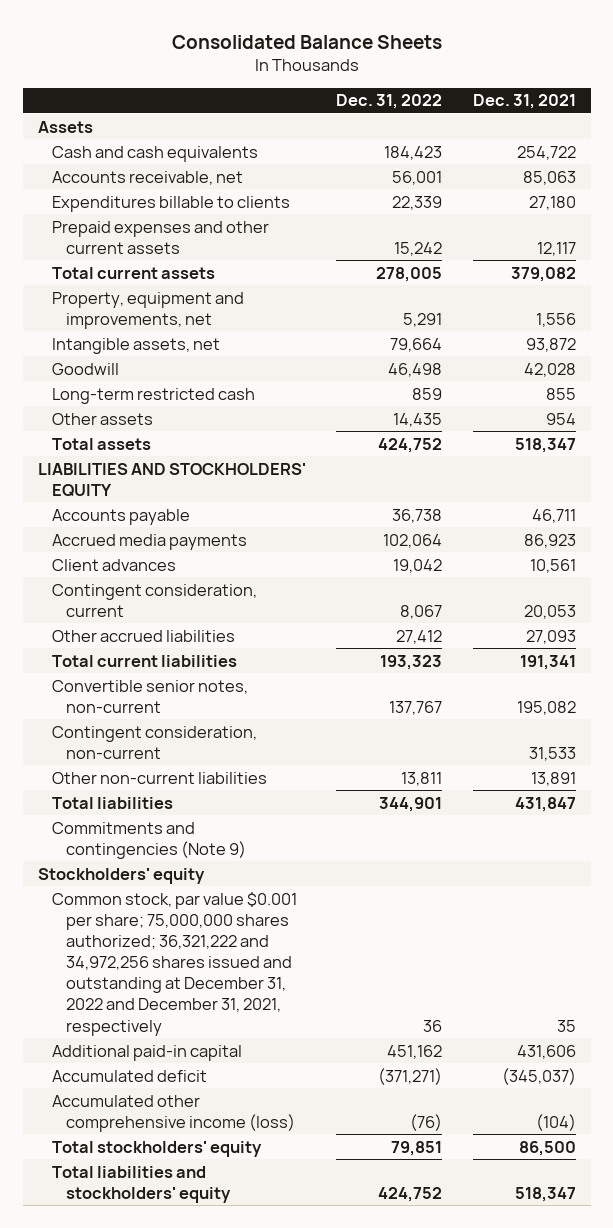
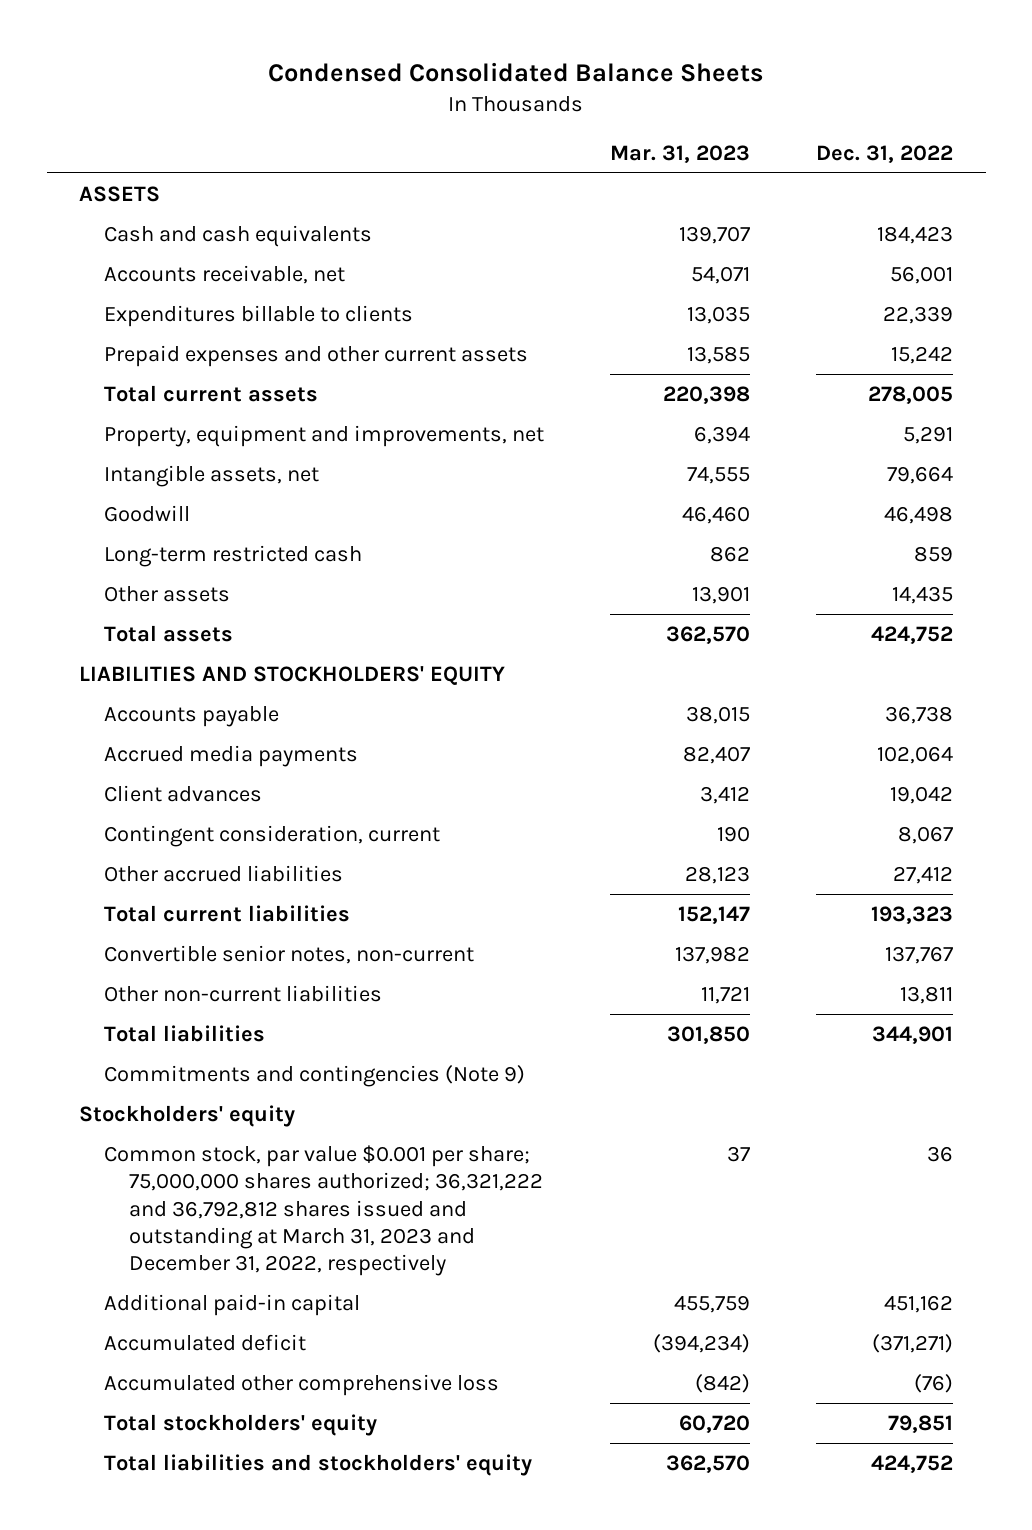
[171,34,442,49] Consolidated Balance Sheets -> [268,62,764,83] Condensed Consolidated Balance Sheets
[472,94,576,110] Dec. 31, 2021 -> none
none -> [610,145,751,164] Mar. 31, 2023
[37,120,93,133] Assets -> [79,185,161,202] ASSETS
[51,725,257,759] Contingent consideration, non-current -> none
[51,891,297,1036] Common stock, par value $0.001 per share; 75,000,000 shares authorized; 36,321,222 and 34,972,256 shares issued and outstanding at December 31, 2022 and December 31, 2021, respectively -> [104,1144,544,1277] Common stock, par value $0.001 per share; 75,000,000 shares authorized; 36,321,222 and 36,792,812 shares issued and outstanding at March 31, 2023 and December 31, 2022, respectively
[51,1094,295,1132] Accumulated other comprehensive income (loss) -> [104,1373,500,1396] Accumulated other comprehensive loss

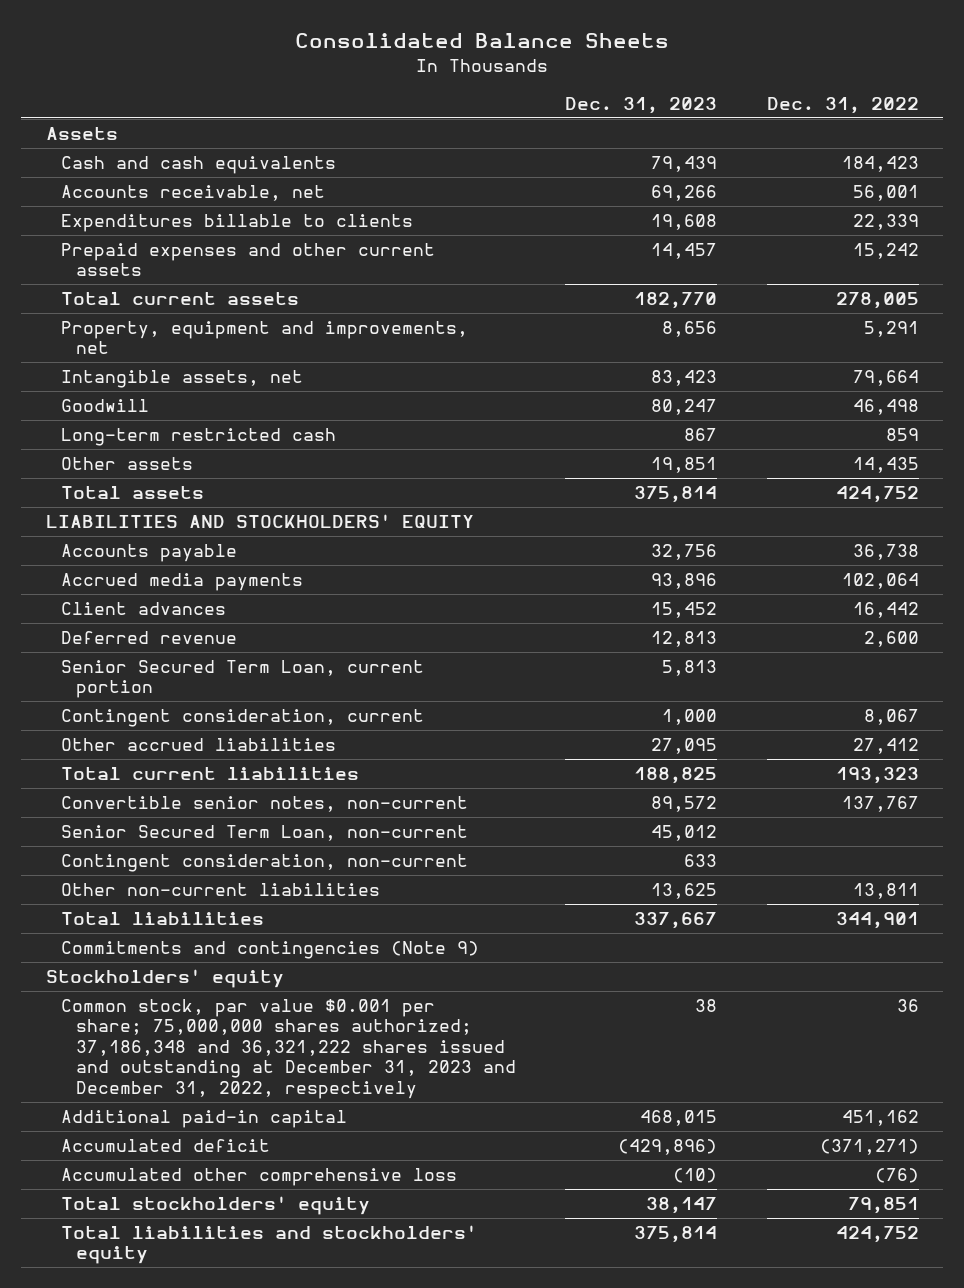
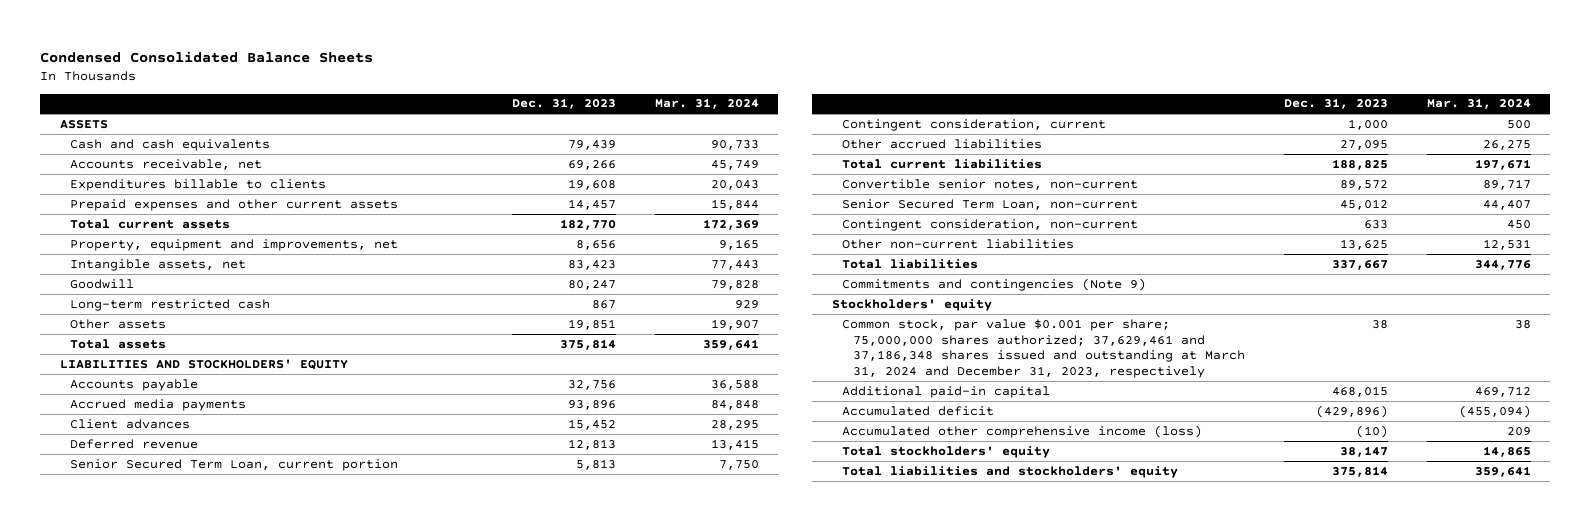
[295,33,670,49] Consolidated Balance Sheets -> [40,50,374,63] Condensed Consolidated Balance Sheets
[766,97,919,115] Dec. 31, 2022 -> none
none -> [654,98,759,110] Mar. 31, 2024
[45,126,118,140] Assets -> [59,119,108,129] ASSETS
[60,998,517,1099] Common stock, par value $0.001 per share; 75,000,000 shares authorized; 37,186,348 and 36,321,222 shares issued and outstanding at December 31, 2023 and December 31, 2022, respectively -> [842,318,1245,378] Common stock, par value $0.001 per share; 75,000,000 shares authorized; 37,629,461 and 37,186,348 shares issued and outstanding at March 31, 2024 and December 31, 2023, respectively
[60,1167,457,1186] Accumulated other comprehensive loss -> [842,424,1203,438] Accumulated other comprehensive income (loss)

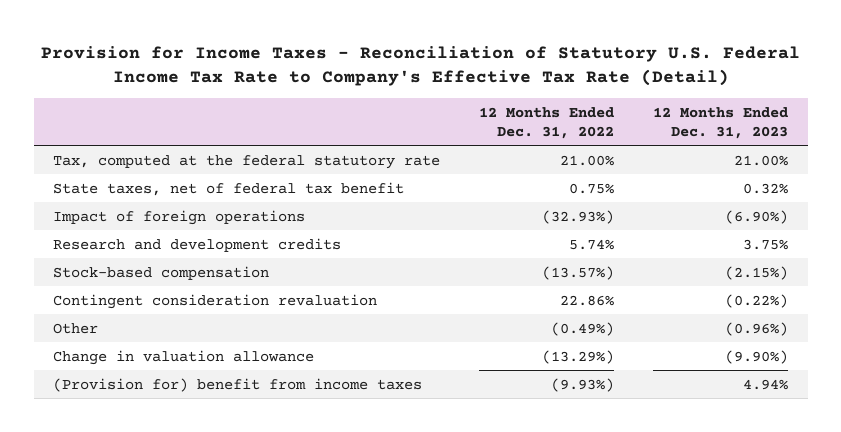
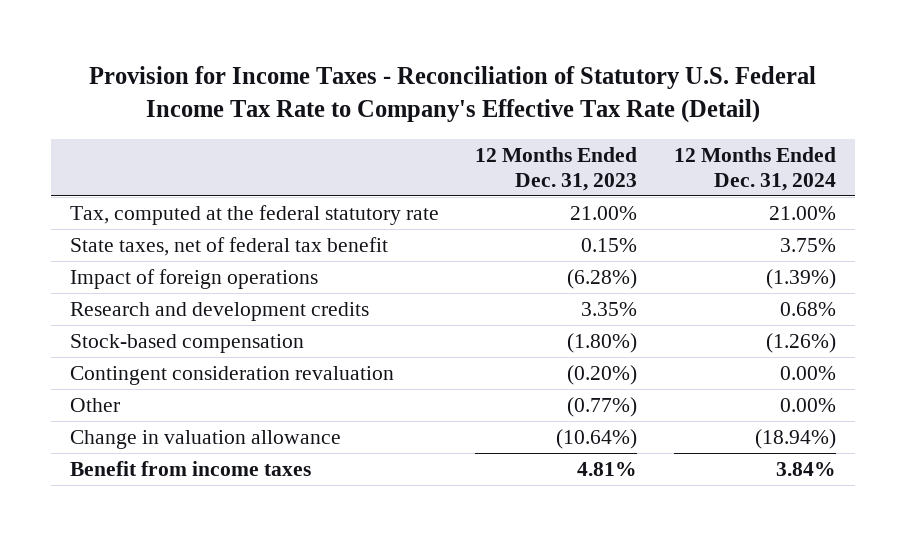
[479,106,615,139] 12 Months Ended Dec. 31, 2022 -> none
none -> [674,146,837,191] 12 Months Ended Dec. 31, 2024
[743,182,789,194] 0.32% -> [581,237,638,252] 0.15%
[725,209,789,224] (6.90%) -> [567,268,638,289] (6.28%)
[743,238,789,250] 3.75% -> [581,301,638,316] 3.35%
[725,265,789,280] (2.15%) -> [567,332,638,353] (1.80%)
[725,293,789,308] (0.22%) -> [567,364,638,385] (0.20%)
[725,321,789,336] (0.96%) -> [567,396,638,417] (0.77%)
[725,349,789,364] (9.90%) -> [556,428,638,449] (10.64%)
[53,377,423,392] (Provision for) benefit from income taxes -> [69,460,311,476] Benefit from income taxes
[743,378,789,390] 4.94% -> [577,461,638,476] 4.81%

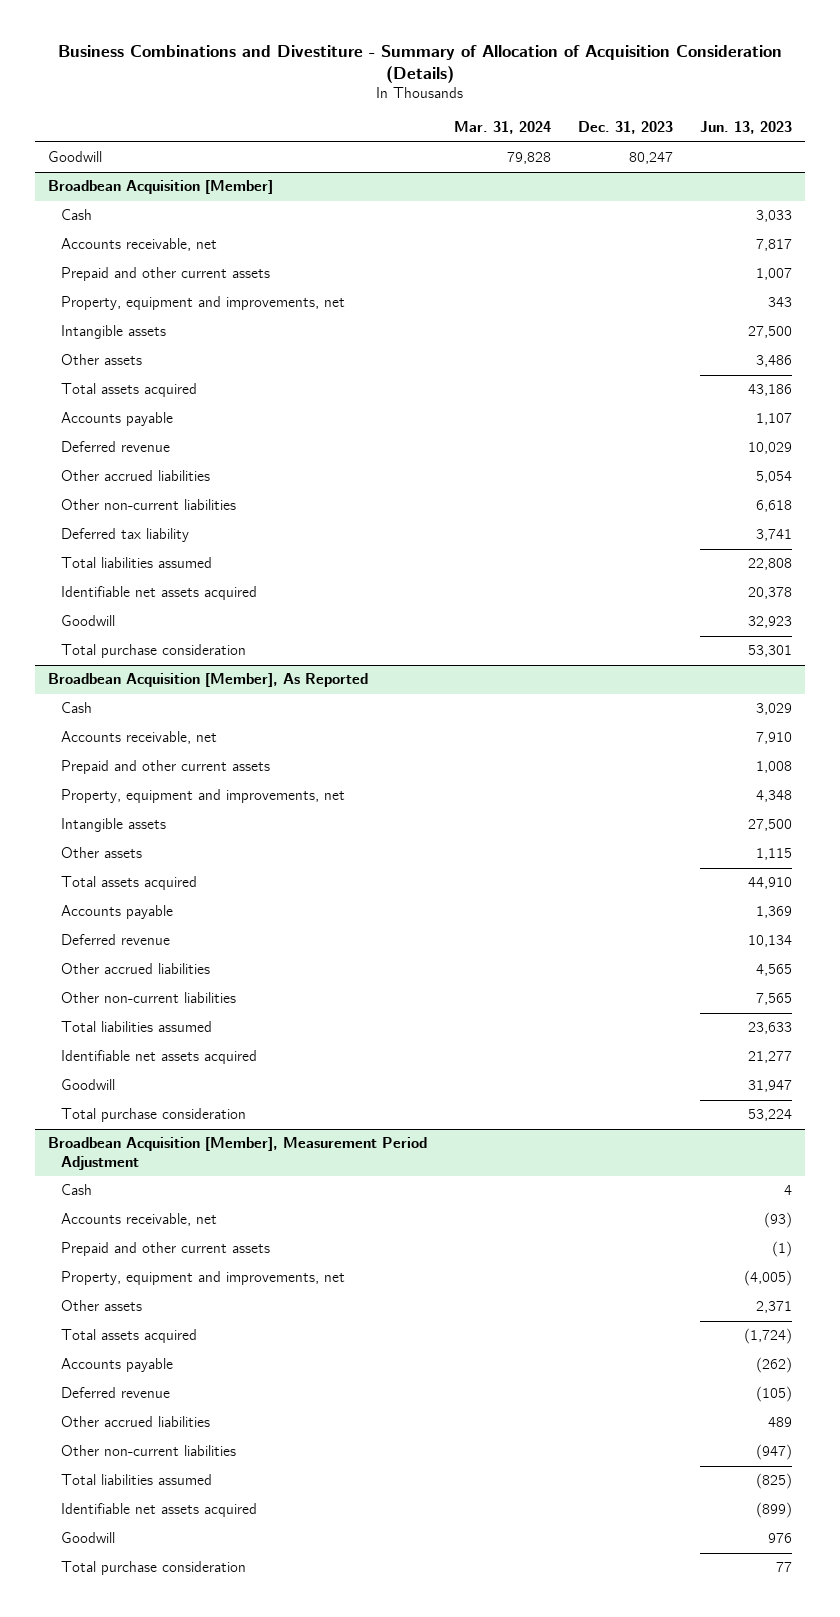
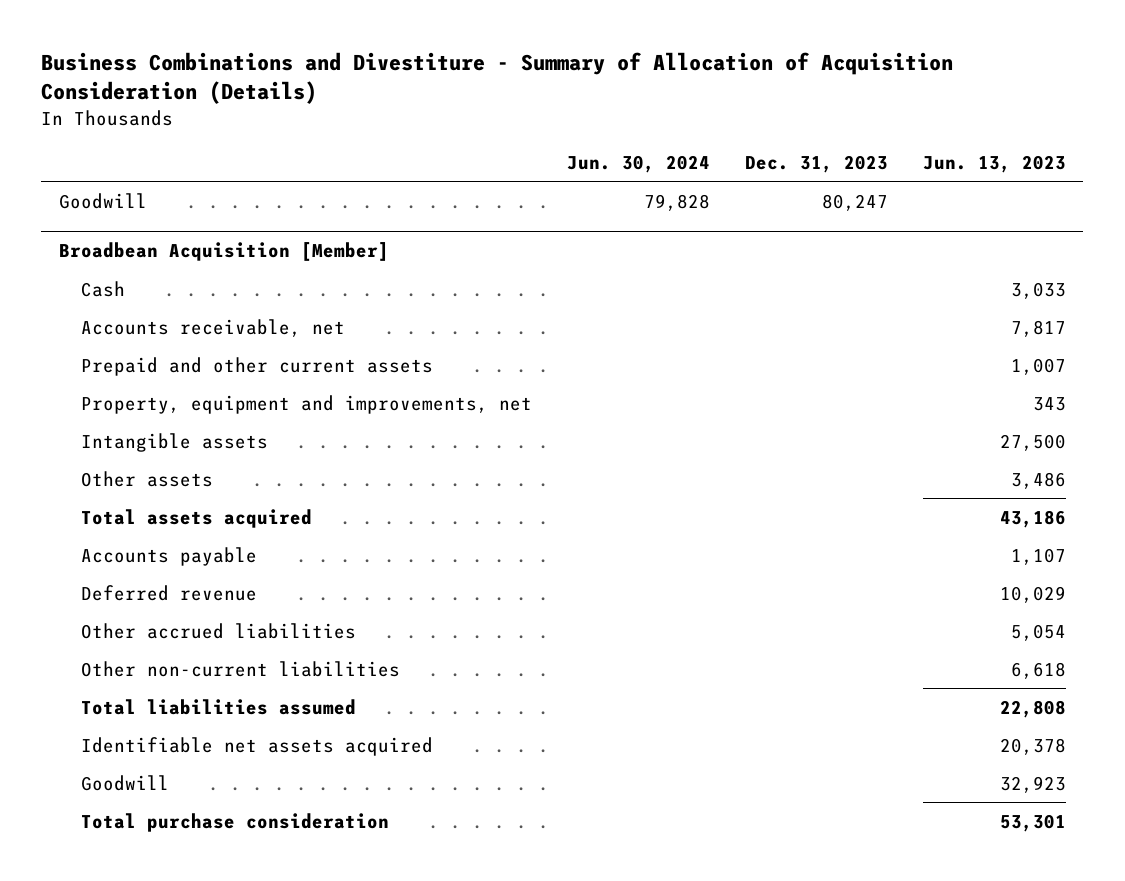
[454,121,552,135] Mar. 31, 2024 -> none
none -> [566,154,710,173] Jun. 30, 2024
[61,528,190,543] Deferred tax liability -> none
[48,673,369,688] Broadbean Acquisition [Member], As Reported -> none
[61,702,93,714] Cash -> none
[61,731,218,745] Accounts receivable, net -> none
[61,760,271,775] Prepaid and other current assets -> none
[61,789,346,804] Property, equipment and improvements, net -> none
[61,818,167,833] Intangible assets -> none
[61,847,143,859] Other assets -> none
[61,876,198,891] Total assets acquired -> none
[61,905,174,920] Accounts payable -> none
[61,934,171,946] Deferred revenue -> none
[61,963,211,975] Other accrued liabilities -> none
[61,992,237,1004] Other non-current liabilities -> none
[61,1021,213,1033] Total liabilities assumed -> none
[61,1050,258,1065] Identifiable net assets acquired -> none
[61,1079,116,1091] Goodwill -> none
[61,1108,247,1123] Total purchase consideration -> none
[48,1137,428,1170] Broadbean Acquisition [Member], Measurement Period Adjustment -> none
[61,1184,93,1196] Cash -> none
[61,1213,218,1227] Accounts receivable, net -> none
[61,1242,271,1257] Prepaid and other current assets -> none
[61,1271,346,1286] Property, equipment and improvements, net -> none
[61,1300,143,1312] Other assets -> none
[61,1329,198,1344] Total assets acquired -> none
[61,1358,174,1373] Accounts payable -> none
[61,1387,171,1399] Deferred revenue -> none
[61,1416,211,1428] Other accrued liabilities -> none
[61,1445,237,1457] Other non-current liabilities -> none
[61,1474,213,1486] Total liabilities assumed -> none
[61,1503,258,1518] Identifiable net assets acquired -> none
[61,1532,116,1544] Goodwill -> none
[61,1561,247,1576] Total purchase consideration -> none

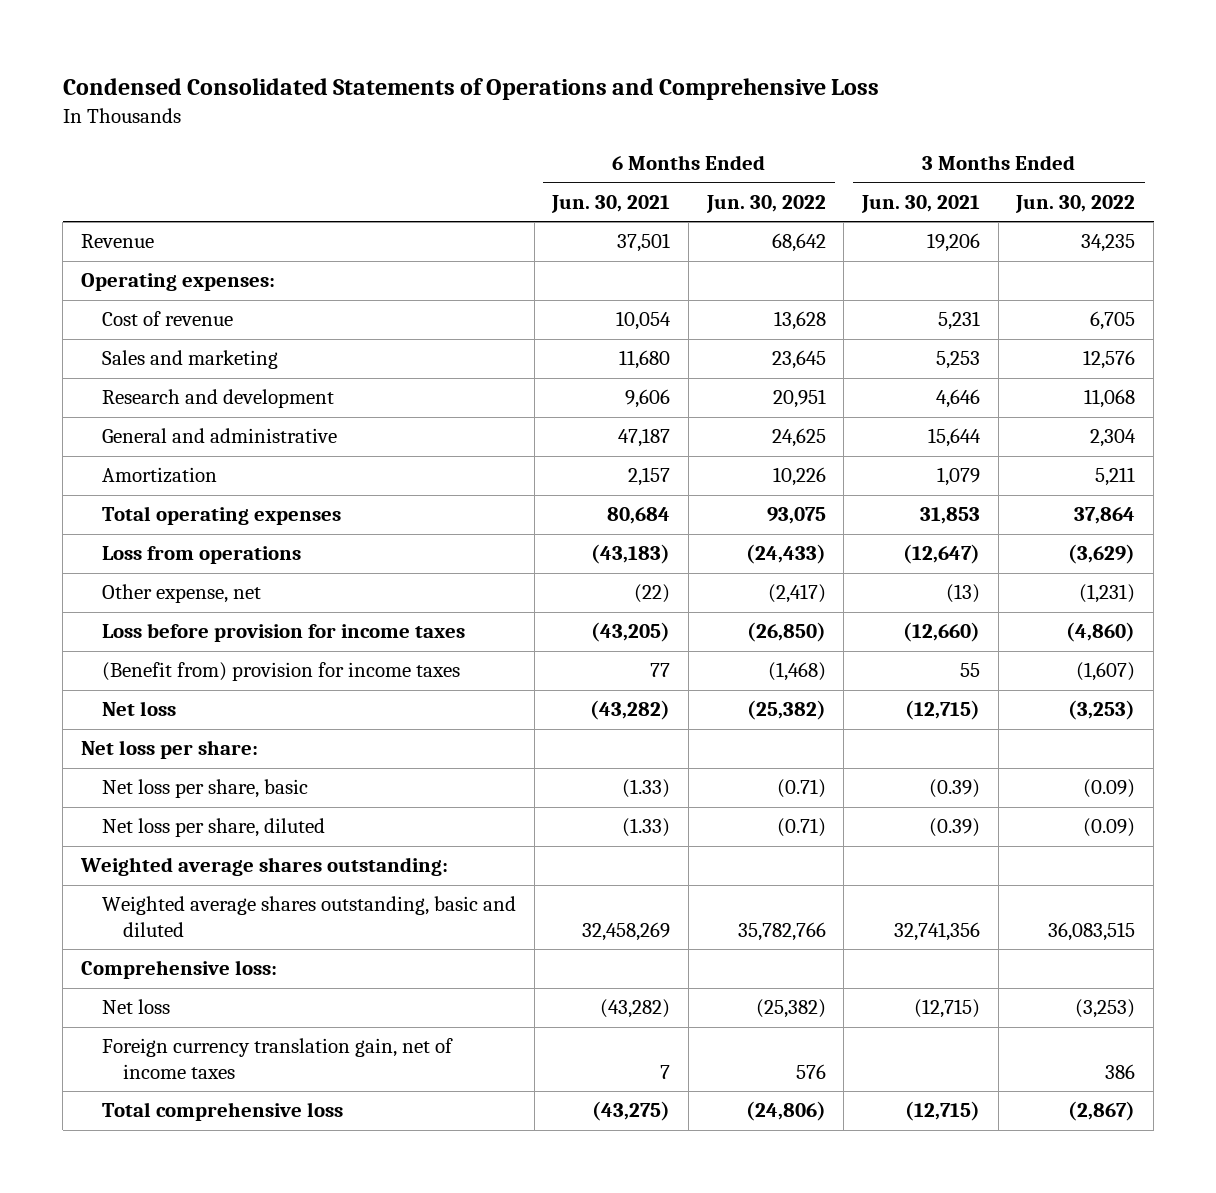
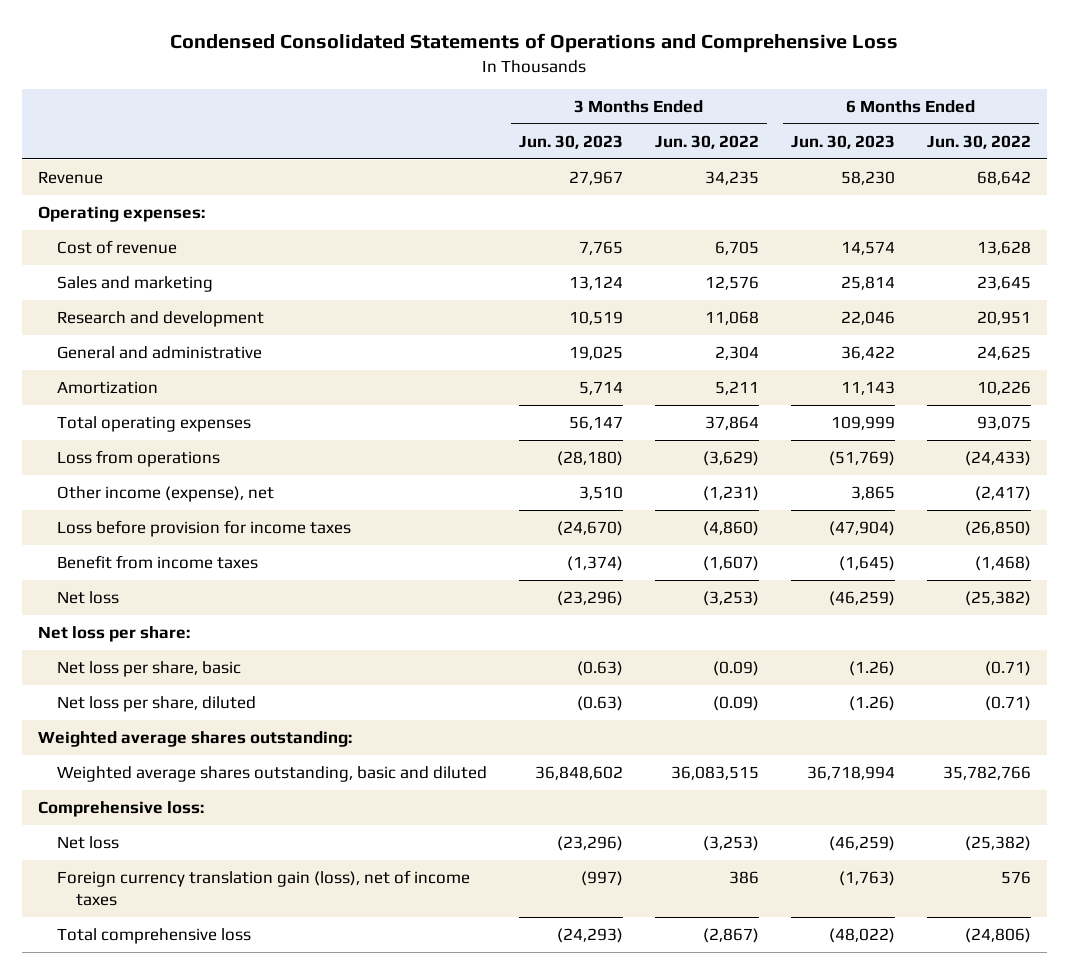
[551,194,671,213] Jun. 30, 2021 -> none
[861,194,981,213] Jun. 30, 2021 -> none
none -> [518,135,623,150] Jun. 30, 2023
none -> [790,135,895,150] Jun. 30, 2023
[101,584,261,604] Other expense, net -> [57,486,275,503] Other income (expense), net
[101,662,460,682] (Benefit from) provision for income taxes -> [57,555,259,570] Benefit from income taxes
[101,1038,453,1079] Foreign currency translation gain, net of income taxes -> [57,870,471,906] Foreign currency translation gain (loss), net of income taxes

